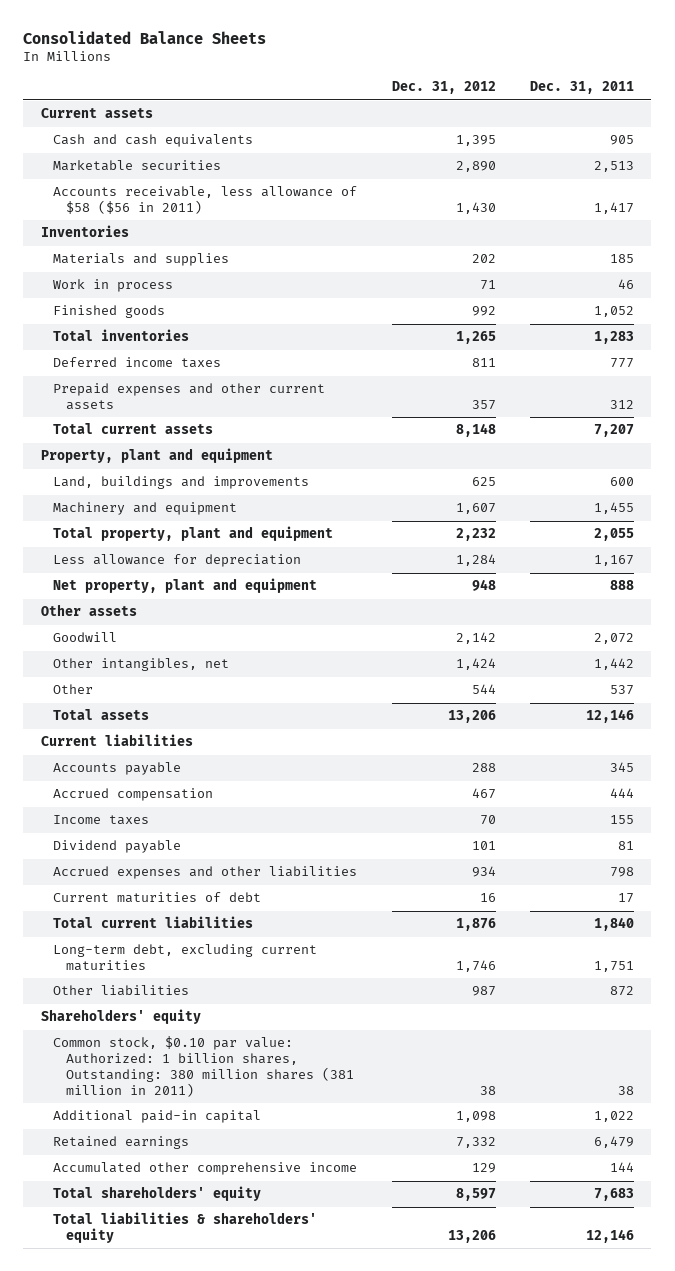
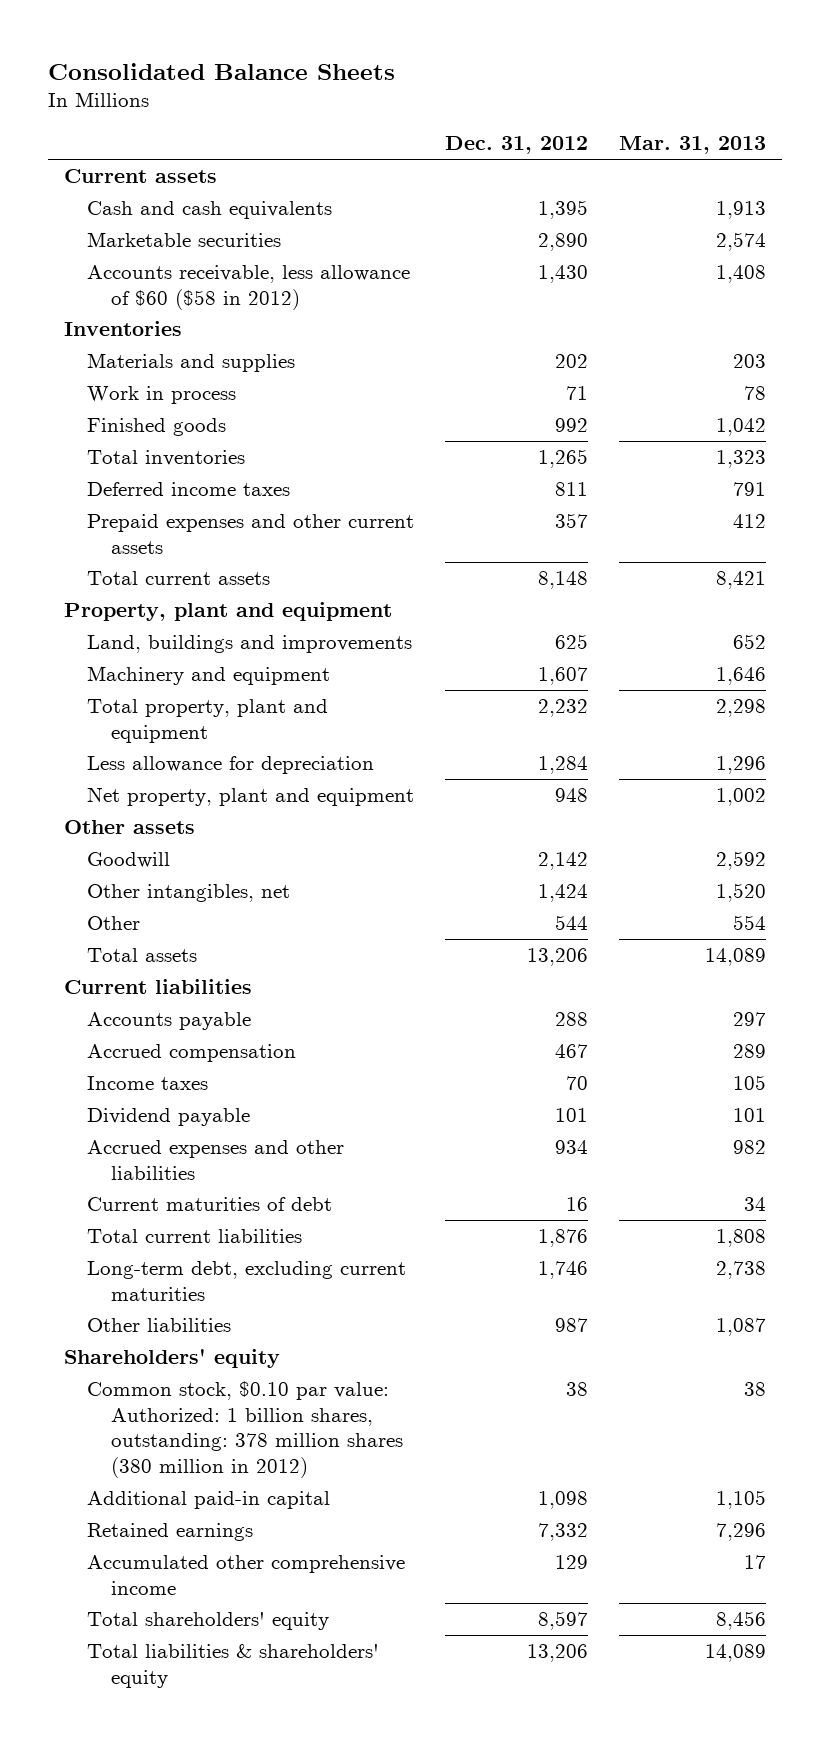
[530,81,635,95] Dec. 31, 2011 -> none
none -> [619,136,767,155] Mar. 31, 2013
[53,186,358,215] Accounts receivable, less allowance of $58 ($56 in 2011) -> [87,264,411,310] Accounts receivable, less allowance of $60 ($58 in 2012)
[53,1036,354,1098] Common stock, $0.10 par value: Authorized: 1 billion shares, Outstanding: 380 million shares (381 million in 2011) -> [87,1380,403,1479] Common stock, $0.10 par value: Authorized: 1 billion shares, outstanding: 378 million shares (380 million in 2012)

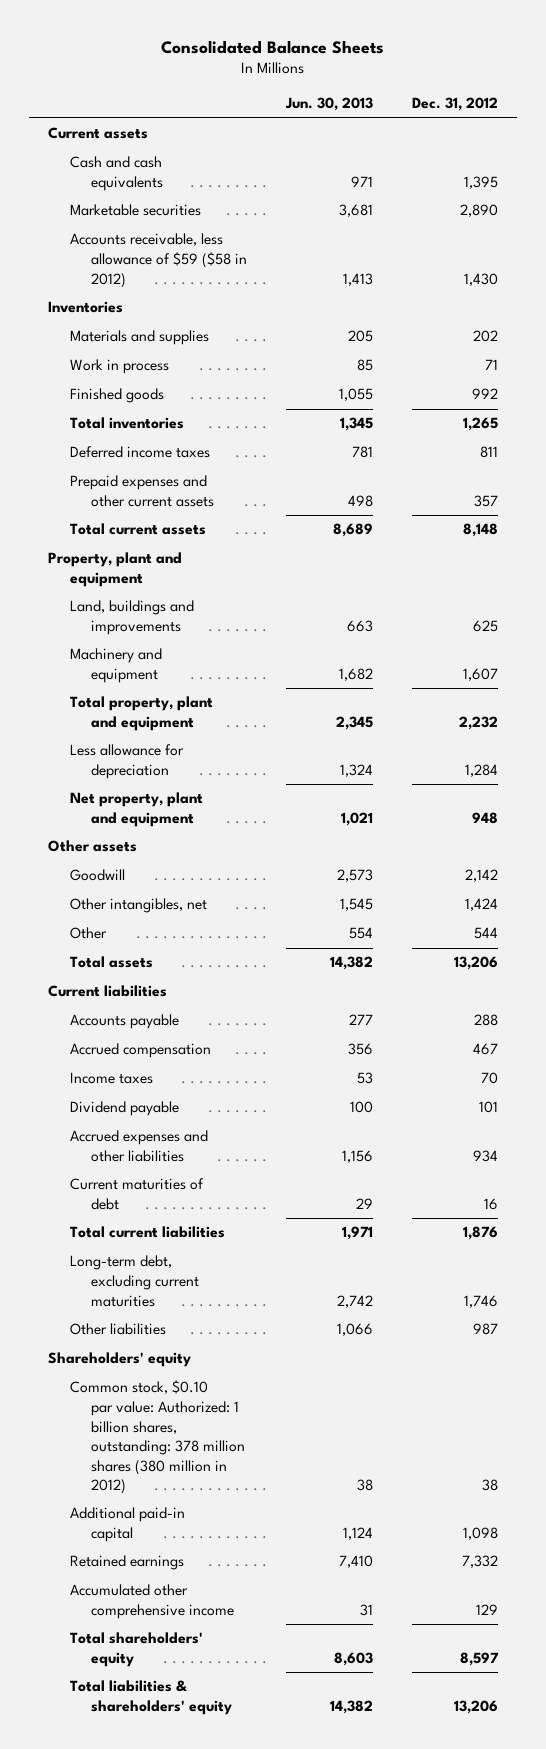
[619,136,767,155] Mar. 31, 2013 -> none
none -> [285,97,374,112] Jun. 30, 2013
[87,264,411,310] Accounts receivable, less allowance of $60 ($58 in 2012) -> [69,233,248,288] Accounts receivable, less allowance of $59 ($58 in 2012)

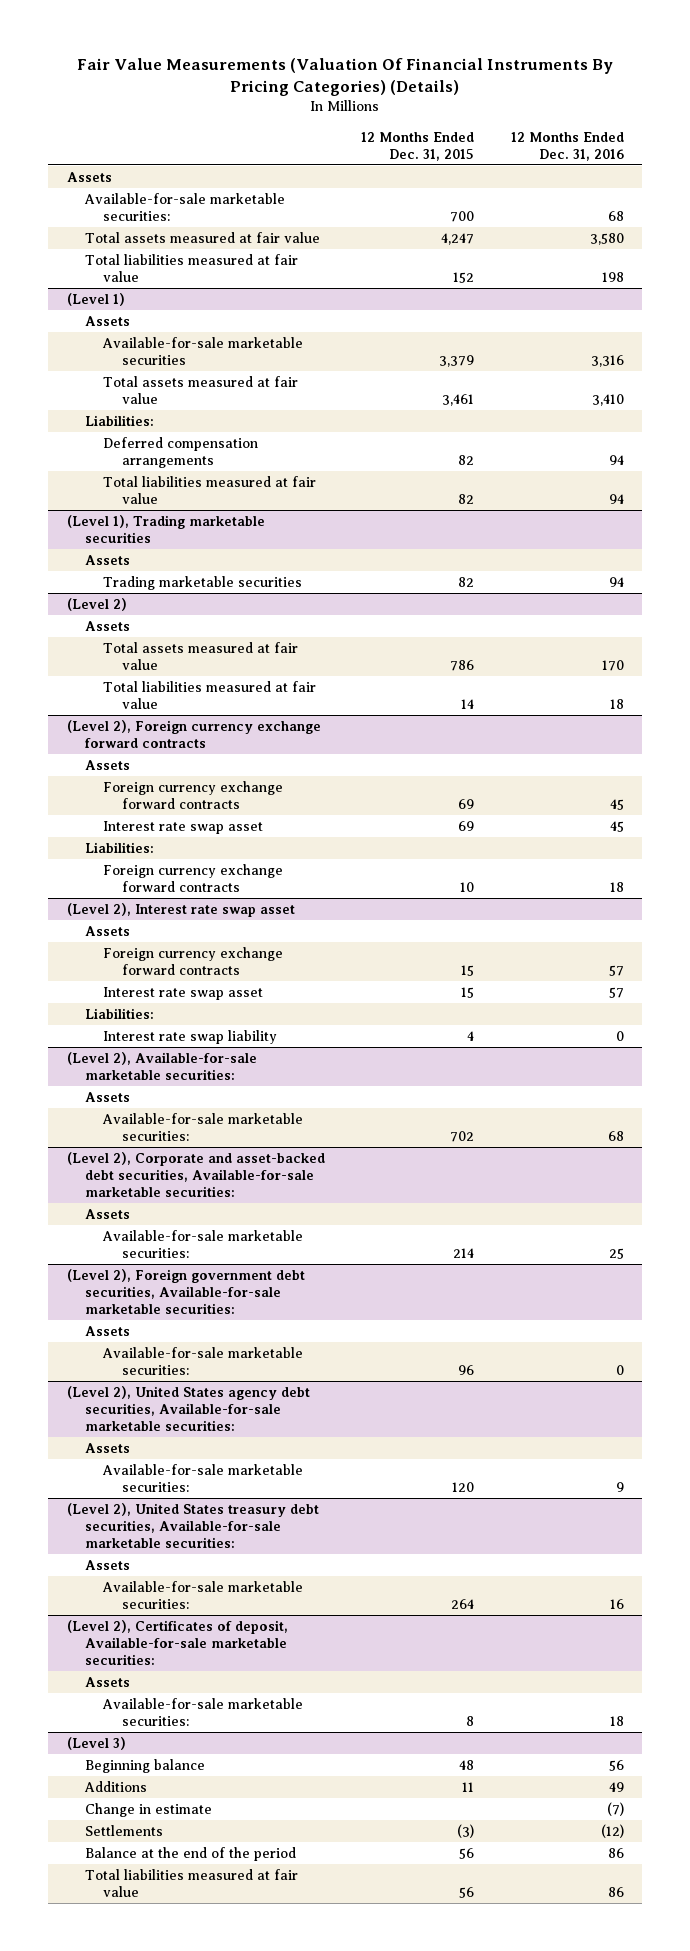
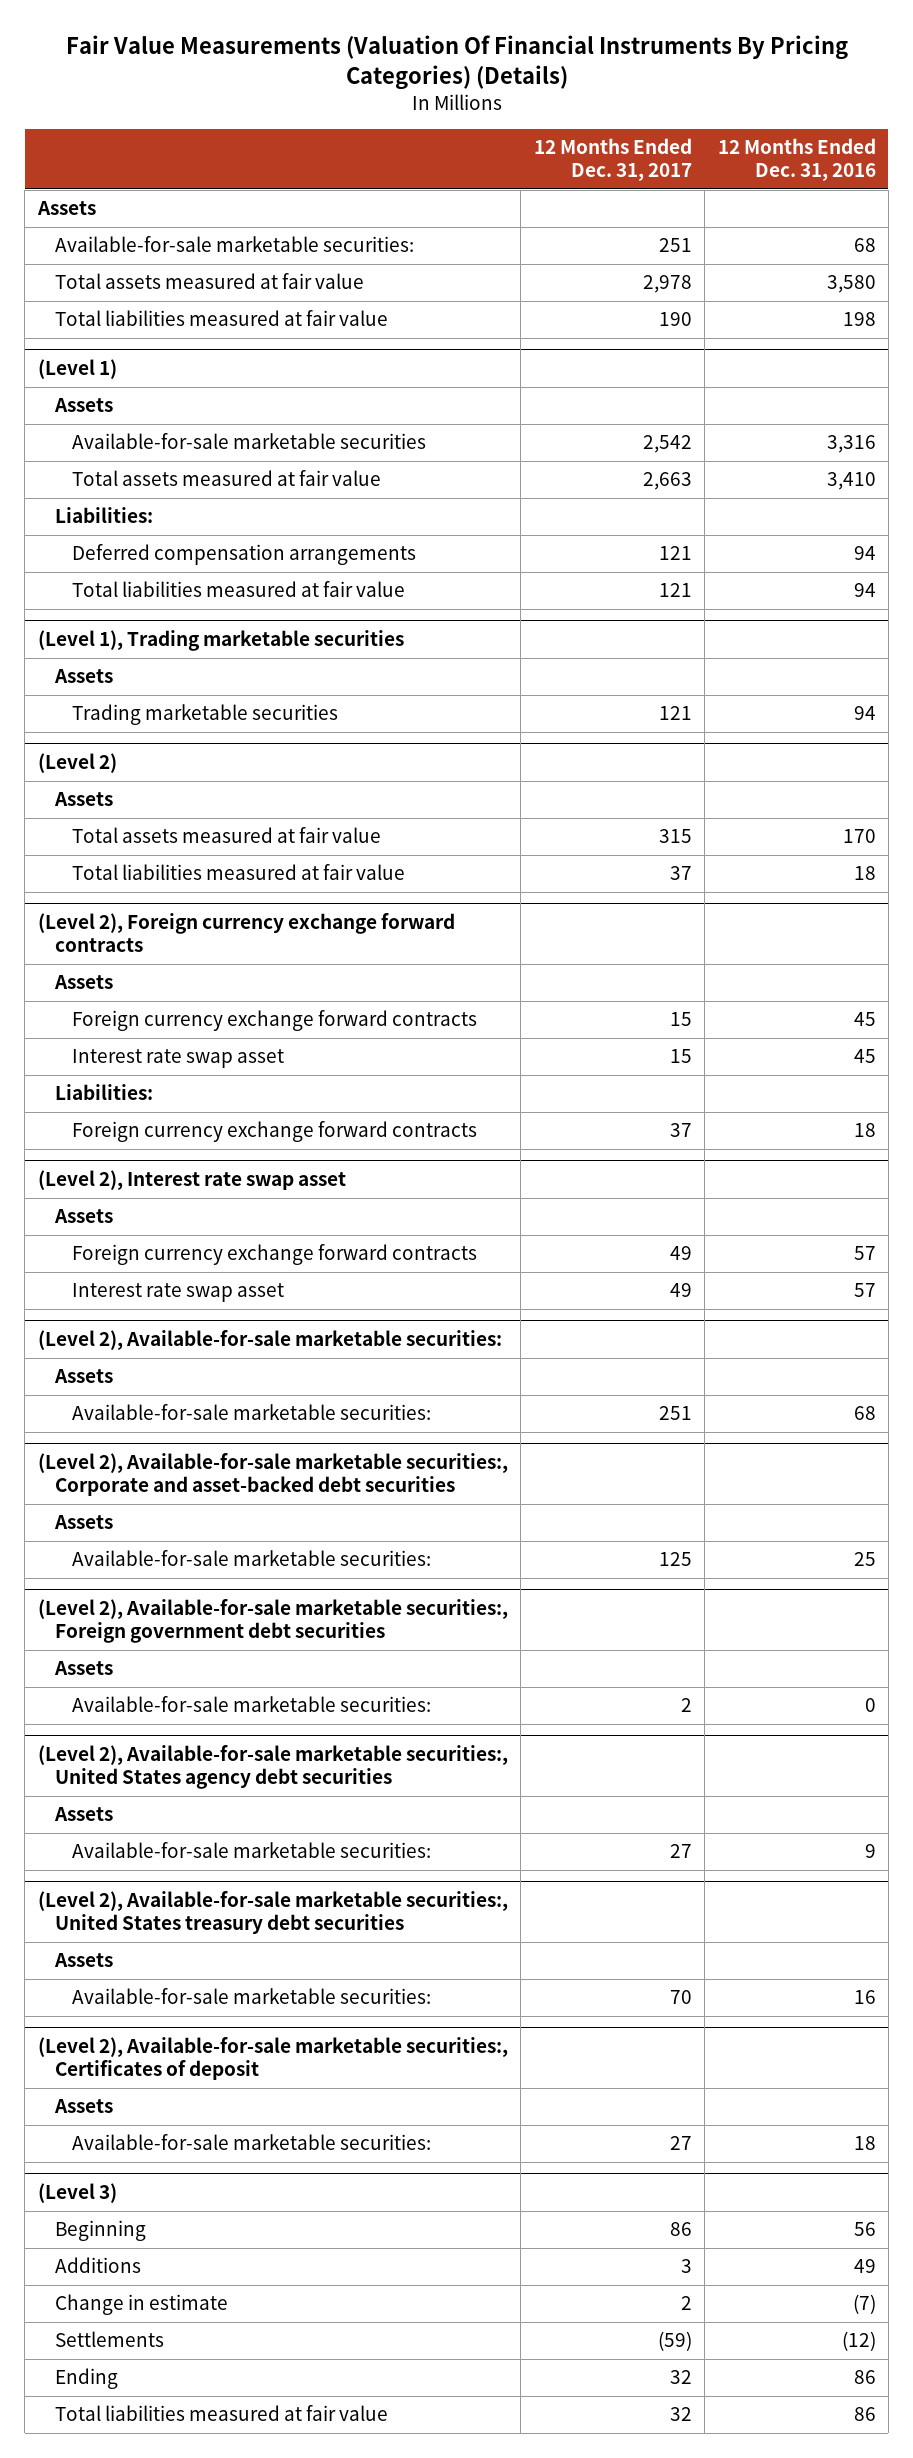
[361,131,475,161] 12 Months Ended Dec. 31, 2015 -> none
none -> [533,138,692,182] 12 Months Ended Dec. 31, 2017
[84,1007,154,1019] Liabilities: -> none
[103,1029,278,1044] Interest rate swap liability -> none
[66,1151,325,1198] (Level 2), Corporate and asset-backed debt securities, Available-for-sale marketable securities: -> [37,1453,508,1497] (Level 2), Available-for-sale marketable securities:, Corporate and asset-backed debt securities
[66,1268,305,1315] (Level 2), Foreign government debt securities, Available-for-sale marketable securities: -> [37,1599,508,1644] (Level 2), Available-for-sale marketable securities:, Foreign government debt securities
[66,1385,310,1432] (Level 2), United States agency debt securities, Available-for-sale marketable securities: -> [37,1745,508,1790] (Level 2), Available-for-sale marketable securities:, United States agency debt securities
[66,1502,319,1549] (Level 2), United States treasury debt securities, Available-for-sale marketable securities: -> [37,1891,508,1935] (Level 2), Available-for-sale marketable securities:, United States treasury debt securities
[66,1619,288,1666] (Level 2), Certificates of deposit, Available-for-sale marketable securities: -> [37,2037,508,2081] (Level 2), Available-for-sale marketable securities:, Certificates of deposit
[84,1758,205,1773] Beginning balance -> [54,2220,146,2242] Beginning
[84,1846,296,1861] Balance at the end of the period -> [54,2368,118,2390] Ending

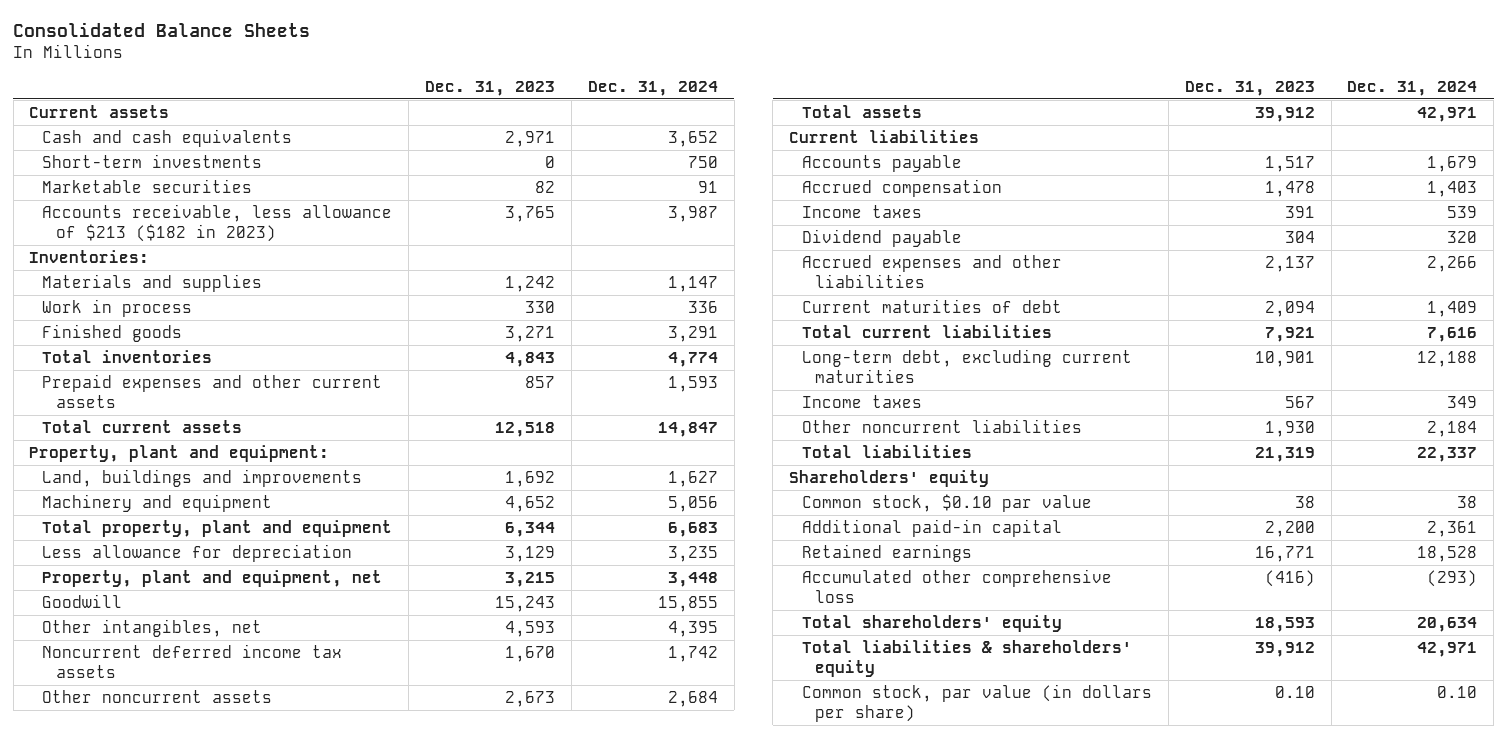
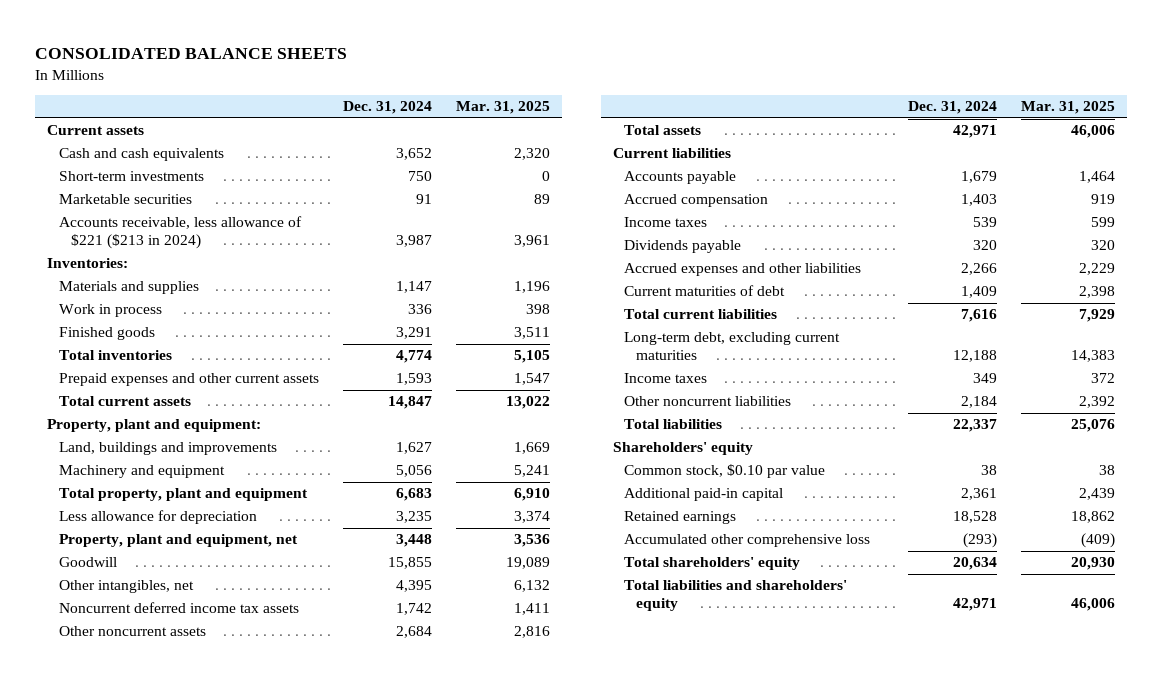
[13,22,311,38] Consolidated Balance Sheets -> [35,48,348,60] CONSOLIDATED BALANCE SHEETS
[425,80,556,96] Dec. 31, 2023 -> none
none -> [456,101,551,115] Mar. 31, 2025
[42,204,393,243] Accounts receivable, less allowance of $213 ($182 in 2023) -> [59,216,303,250] Accounts receivable, less allowance of $221 ($213 in 2024)
[802,229,963,248] Dividend payable -> [624,240,742,254] Dividends payable
[802,684,1153,723] Common stock, par value (in dollars per share) -> none
[802,640,1133,678] Total liabilities & shareholders' equity -> [624,580,848,612] Total liabilities and shareholders' equity

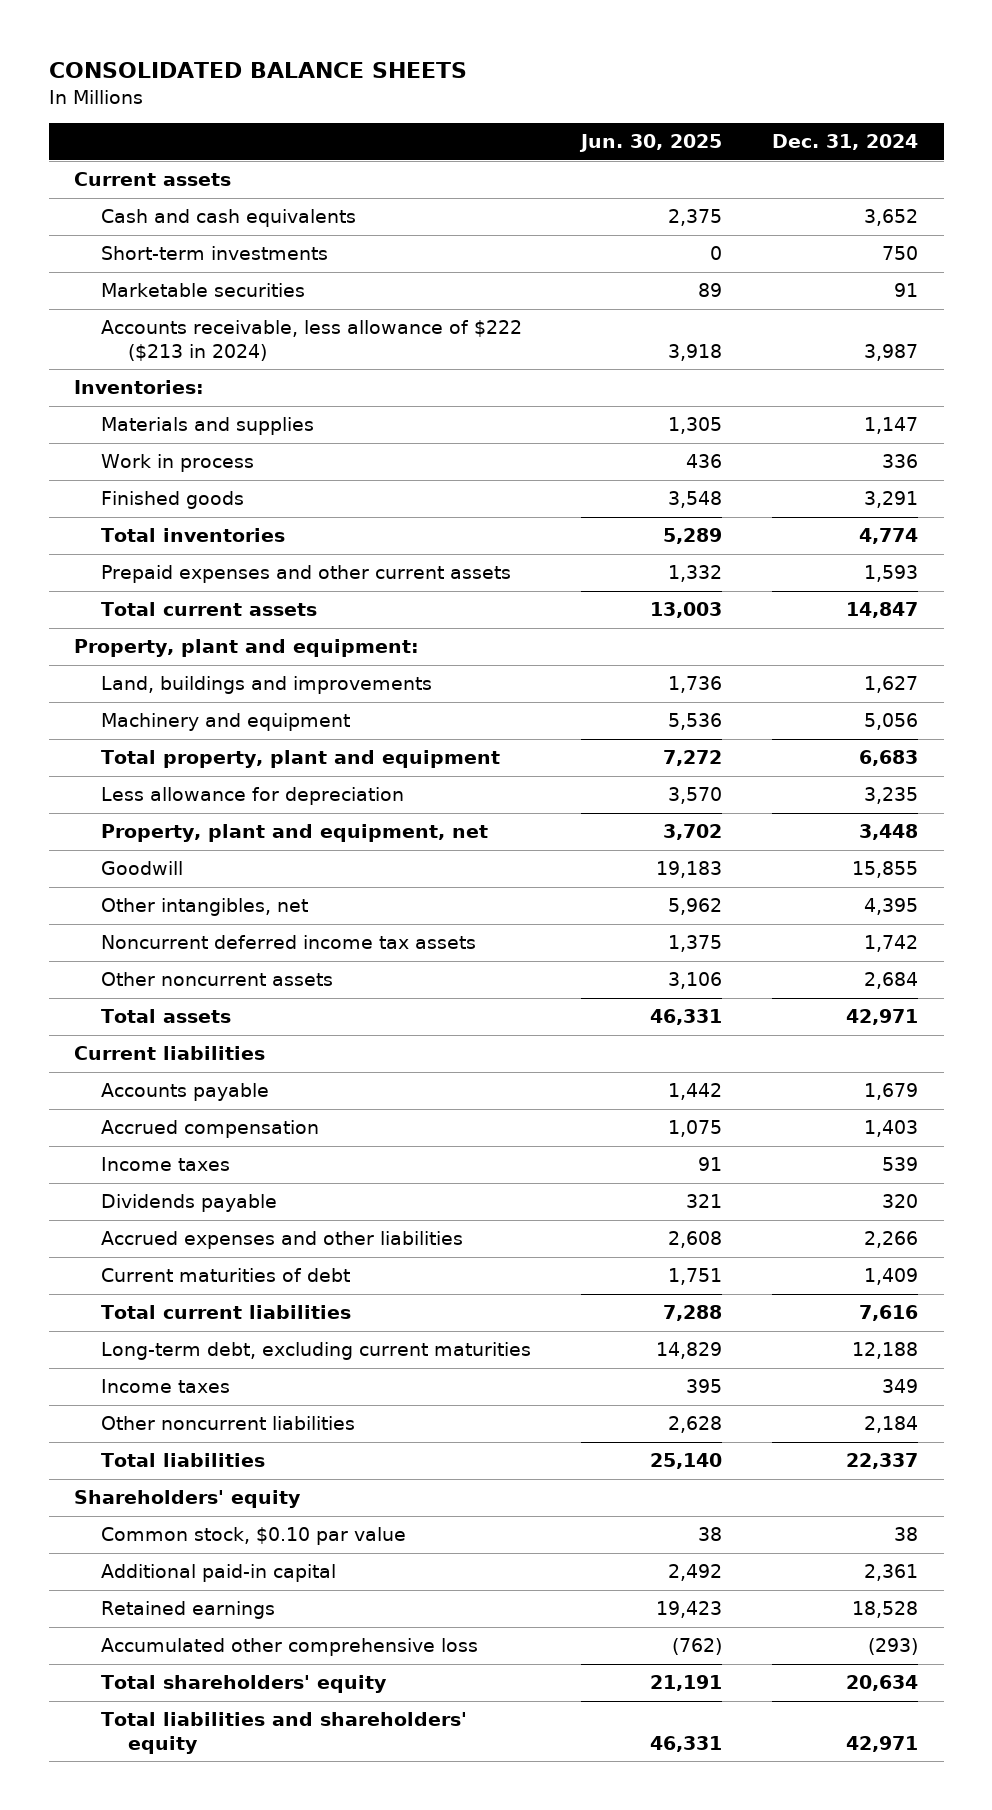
[456,101,551,115] Mar. 31, 2025 -> none
none -> [579,134,723,153] Jun. 30, 2025
[59,216,303,250] Accounts receivable, less allowance of $221 ($213 in 2024) -> [100,320,522,361] Accounts receivable, less allowance of $222 ($213 in 2024)

